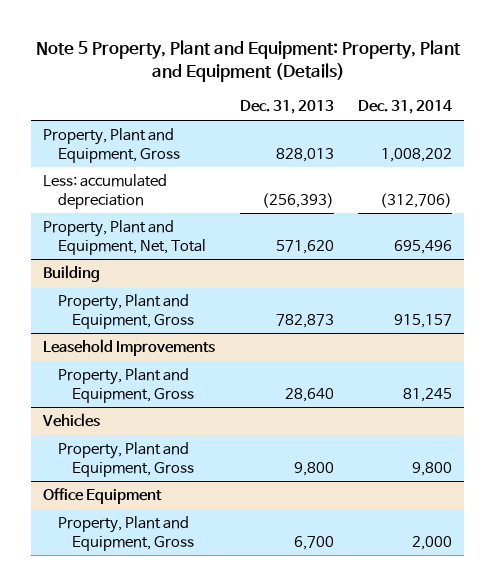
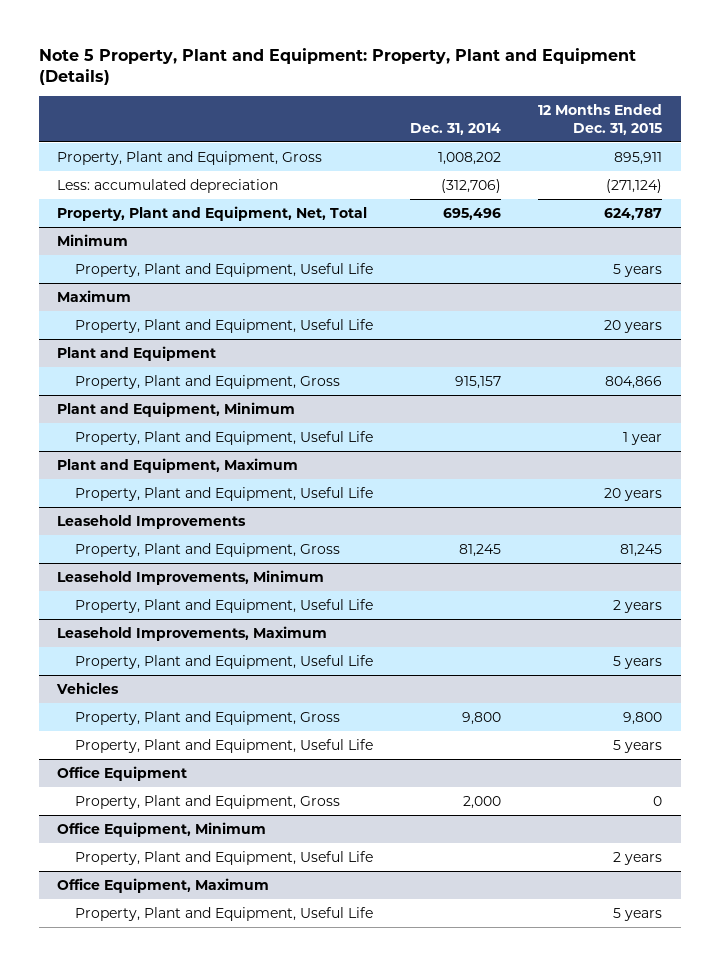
[239,100,334,115] Dec. 31, 2013 -> none
none -> [538,104,663,135] 12 Months Ended Dec. 31, 2015
none -> [57,233,129,246] Minimum
none -> [75,262,374,277] Property, Plant and Equipment, Useful Life
none -> [57,289,132,302] Maximum
none -> [75,318,374,333] Property, Plant and Equipment, Useful Life
[43,265,101,283] Building -> [57,345,217,361] Plant and Equipment
none -> [57,401,296,417] Plant and Equipment, Minimum
none -> [75,430,374,445] Property, Plant and Equipment, Useful Life
none -> [57,457,299,473] Plant and Equipment, Maximum
none -> [75,486,374,501] Property, Plant and Equipment, Useful Life
none -> [57,569,325,585] Leasehold Improvements, Minimum
none -> [75,598,374,613] Property, Plant and Equipment, Useful Life
none -> [57,625,328,641] Leasehold Improvements, Maximum
none -> [75,654,374,669] Property, Plant and Equipment, Useful Life
none -> [75,738,374,753] Property, Plant and Equipment, Useful Life
none -> [57,821,267,837] Office Equipment, Minimum
none -> [75,850,374,865] Property, Plant and Equipment, Useful Life
none -> [57,877,270,893] Office Equipment, Maximum
none -> [75,906,374,921] Property, Plant and Equipment, Useful Life

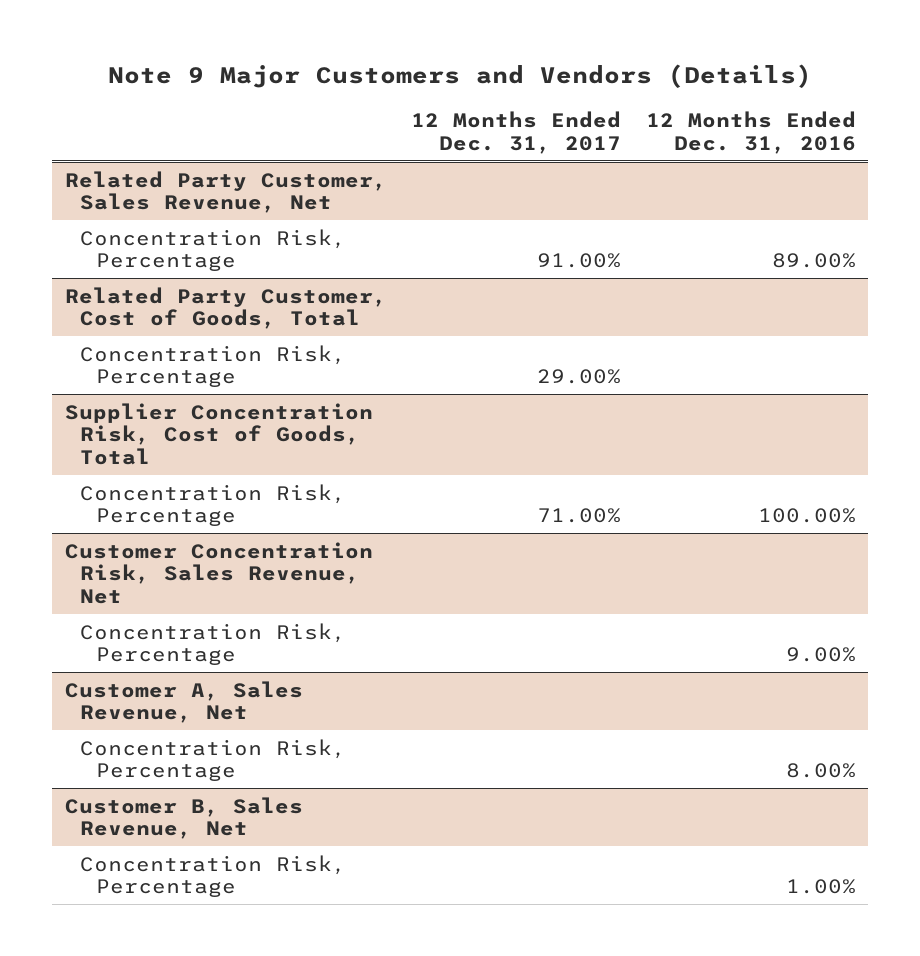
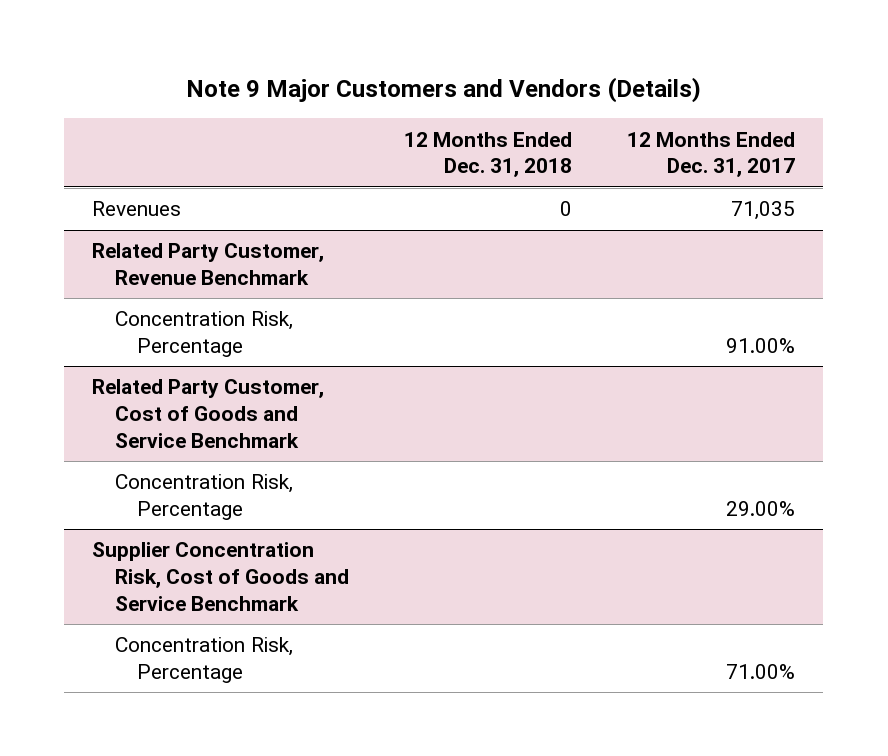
[645,111,856,154] 12 Months Ended Dec. 31, 2016 -> none
none -> [404,131,573,178] 12 Months Ended Dec. 31, 2018
none -> [92,201,182,217] Revenues
[64,170,387,214] Related Party Customer, Sales Revenue, Net -> [92,243,325,286] Related Party Customer, Revenue Benchmark
[64,286,387,330] Related Party Customer, Cost of Goods, Total -> [92,379,325,448] Related Party Customer, Cost of Goods and Service Benchmark
[64,402,373,465] Supplier Concentration Risk, Cost of Goods, Total -> [92,542,349,611] Supplier Concentration Risk, Cost of Goods and Service Benchmark
[64,541,373,604] Customer Concentration Risk, Sales Revenue, Net -> none
[80,622,347,666] Concentration Risk, Percentage -> none
[64,680,303,724] Customer A, Sales Revenue, Net -> none
[80,738,347,782] Concentration Risk, Percentage -> none
[64,796,303,840] Customer B, Sales Revenue, Net -> none
[80,854,347,898] Concentration Risk, Percentage -> none

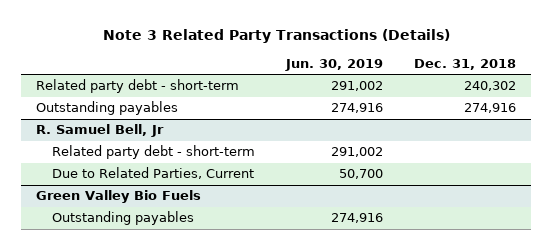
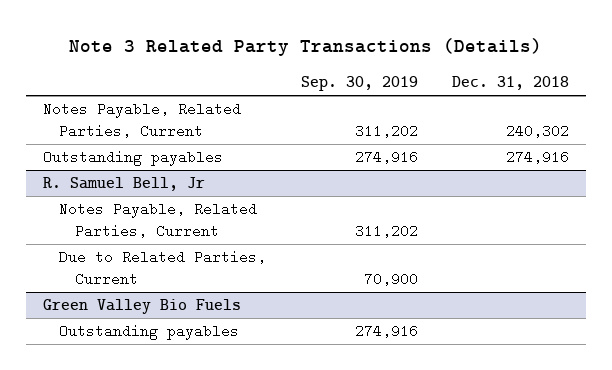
[284,58,383,71] Jun. 30, 2019 -> none
none -> [300,76,418,92] Sep. 30, 2019
[36,79,240,94] Related party debt - short-term -> [43,102,242,138] Notes Payable, Related Parties, Current
[52,145,256,160] Related party debt - short-term -> [59,202,258,238] Notes Payable, Related Parties, Current

